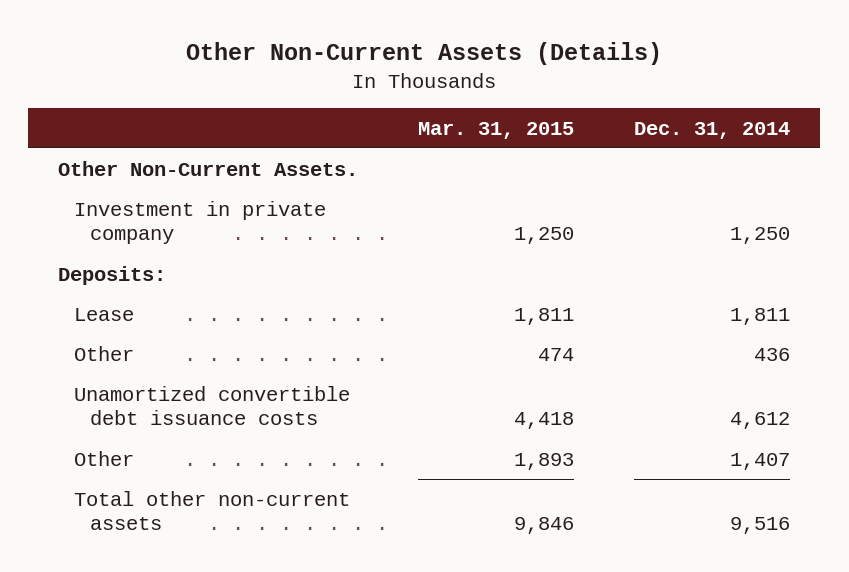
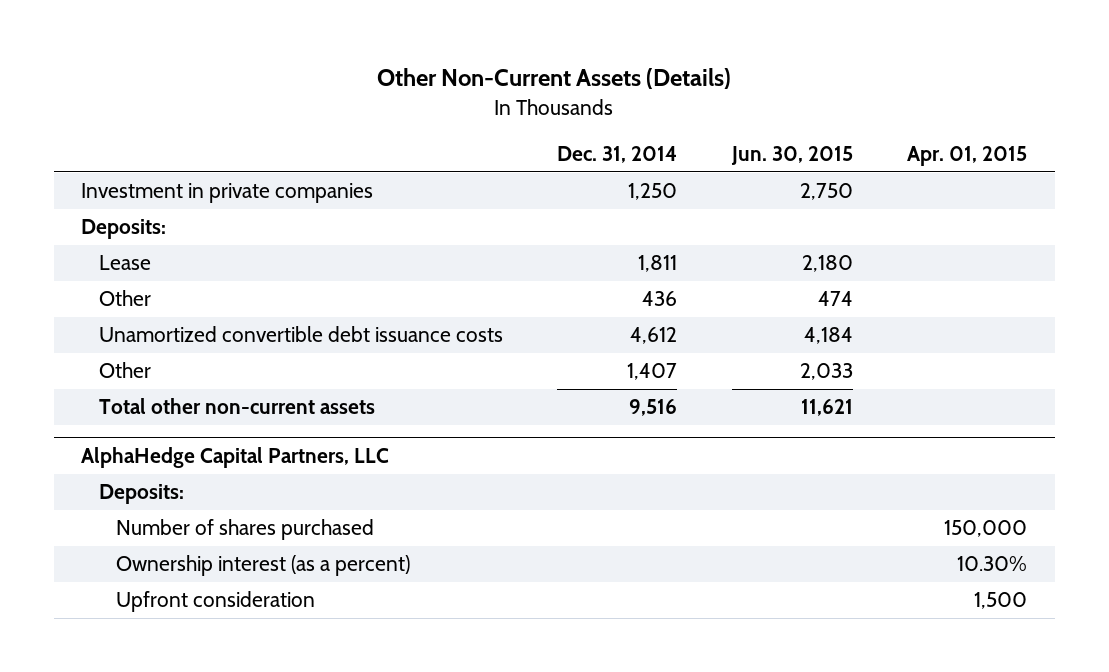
[418,121,575,139] Mar. 31, 2015 -> none
none -> [730,145,853,165] Jun. 30, 2015
none -> [907,145,1028,166] Apr. 01, 2015
[58,160,359,176] Other Non-Current Assets. -> none
[74,200,327,245] Investment in private company -> [81,183,374,204] Investment in private companies
none -> [81,446,390,468] AlphaHedge Capital Partners, LLC
none -> [98,484,184,505] Deposits:
none -> [115,519,374,541] Number of shares purchased
none -> [115,555,410,577] Ownership interest (as a percent)
none -> [115,591,315,613] Upfront consideration

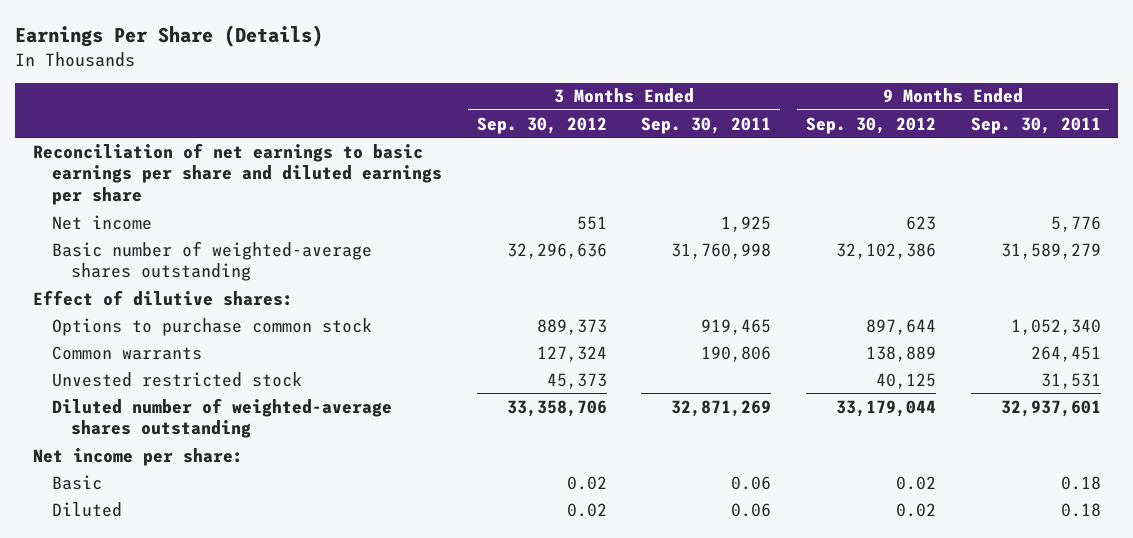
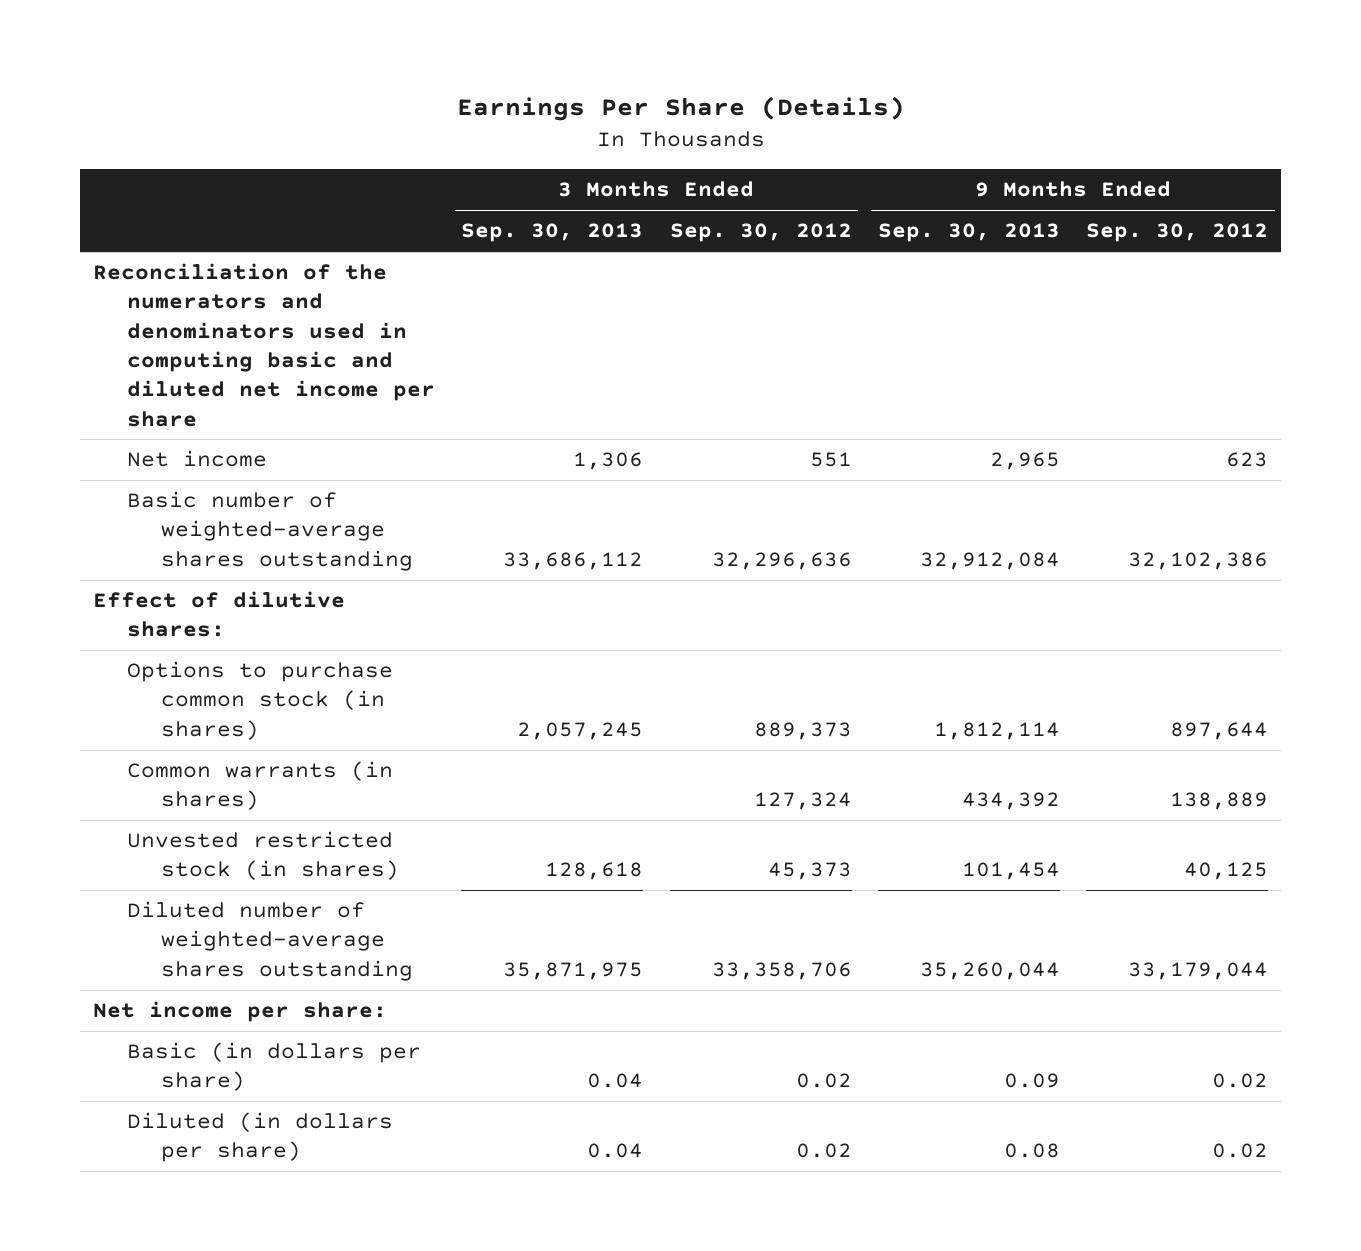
[641,116,772,134] Sep. 30, 2011 -> none
[970,116,1101,134] Sep. 30, 2011 -> none
none -> [461,223,644,243] Sep. 30, 2013
none -> [877,223,1060,243] Sep. 30, 2013
[32,142,442,206] Reconciliation of net earnings to basic earnings per share and diluted earnings per share -> [93,263,436,427] Reconciliation of the numerators and denominators used in computing basic and diluted net income per share
[51,317,372,336] Options to purchase common stock -> [127,661,394,740] Options to purchase common stock (in shares)
[51,345,202,360] Common warrants -> [127,761,394,811] Common warrants (in shares)
[51,371,302,387] Unvested restricted stock -> [127,831,399,881] Unvested restricted stock (in shares)
[51,474,102,490] Basic -> [127,1042,422,1092] Basic (in dollars per share)
[51,501,122,517] Diluted -> [127,1112,394,1163] Diluted (in dollars per share)

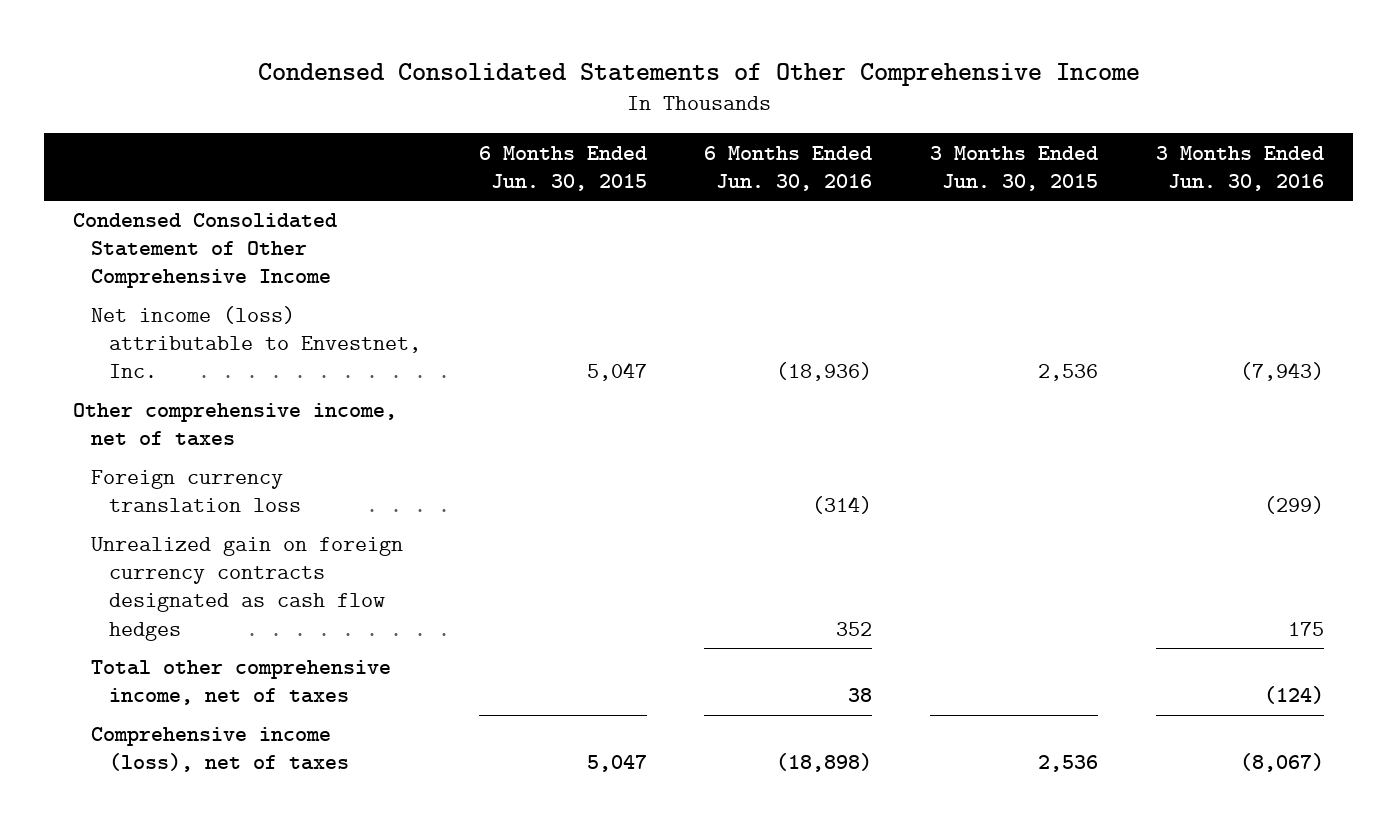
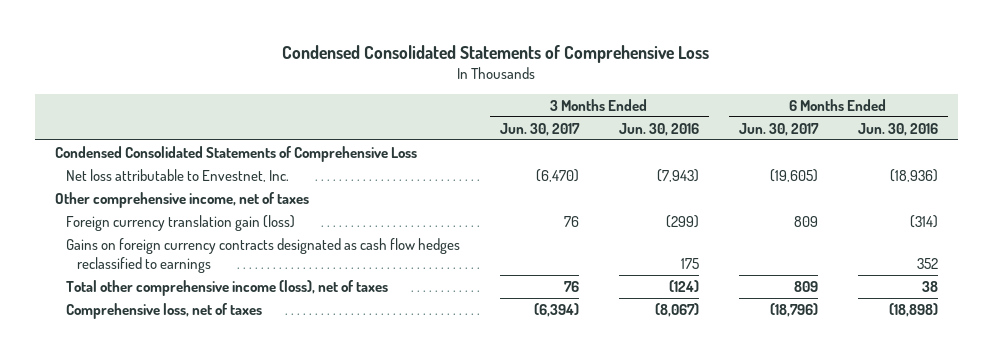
[257,62,1140,86] Condensed Consolidated Statements of Other Comprehensive Income -> [282,44,710,63] Condensed Consolidated Statements of Comprehensive Loss
[478,145,647,191] 6 Months Ended Jun. 30, 2015 -> none
[930,145,1099,191] 3 Months Ended Jun. 30, 2015 -> none
none -> [499,122,580,136] Jun. 30, 2017
none -> [738,122,819,136] Jun. 30, 2017
[73,213,338,289] Condensed Consolidated Statement of Other Comprehensive Income -> [55,145,418,162] Condensed Consolidated Statements of Comprehensive Loss
[90,306,421,379] Net income (loss) attributable to Envestnet, Inc. -> [65,168,289,182] Net loss attributable to Envestnet, Inc.
[90,470,301,513] Foreign currency translation loss -> [65,214,295,231] Foreign currency translation gain (loss)
[90,537,403,641] Unrealized gain on foreign currency contracts designated as cash flow hedges -> [65,237,460,273] Gains on foreign currency contracts designated as cash flow hedges reclassified to earnings
[90,660,391,706] Total other comprehensive income, net of taxes -> [65,279,388,296] Total other comprehensive income (loss), net of taxes
[90,727,349,773] Comprehensive income (loss), net of taxes -> [65,302,262,319] Comprehensive loss, net of taxes

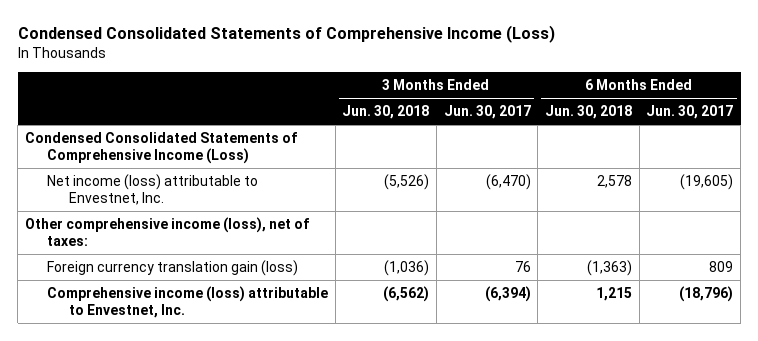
[282,44,710,63] Condensed Consolidated Statements of Comprehensive Loss -> [17,25,555,44] Condensed Consolidated Statements of Comprehensive Income (Loss)
[618,122,699,136] Jun. 30, 2016 -> none
[857,122,938,136] Jun. 30, 2016 -> none
none -> [342,105,430,120] Jun. 30, 2018
none -> [544,105,632,120] Jun. 30, 2018
[55,145,418,162] Condensed Consolidated Statements of Comprehensive Loss -> [24,132,297,165] Condensed Consolidated Statements of Comprehensive Income (Loss)
[65,168,289,182] Net loss attributable to Envestnet, Inc. -> [46,174,258,206] Net income (loss) attributable to Envestnet, Inc.
[55,191,310,208] Other comprehensive income, net of taxes -> [24,217,309,247] Other comprehensive income (loss), net of taxes:
[65,237,460,273] Gains on foreign currency contracts designated as cash flow hedges reclassified to earnings -> none
[65,279,388,296] Total other comprehensive income (loss), net of taxes -> none
[65,302,262,319] Comprehensive loss, net of taxes -> [46,286,328,319] Comprehensive income (loss) attributable to Envestnet, Inc.

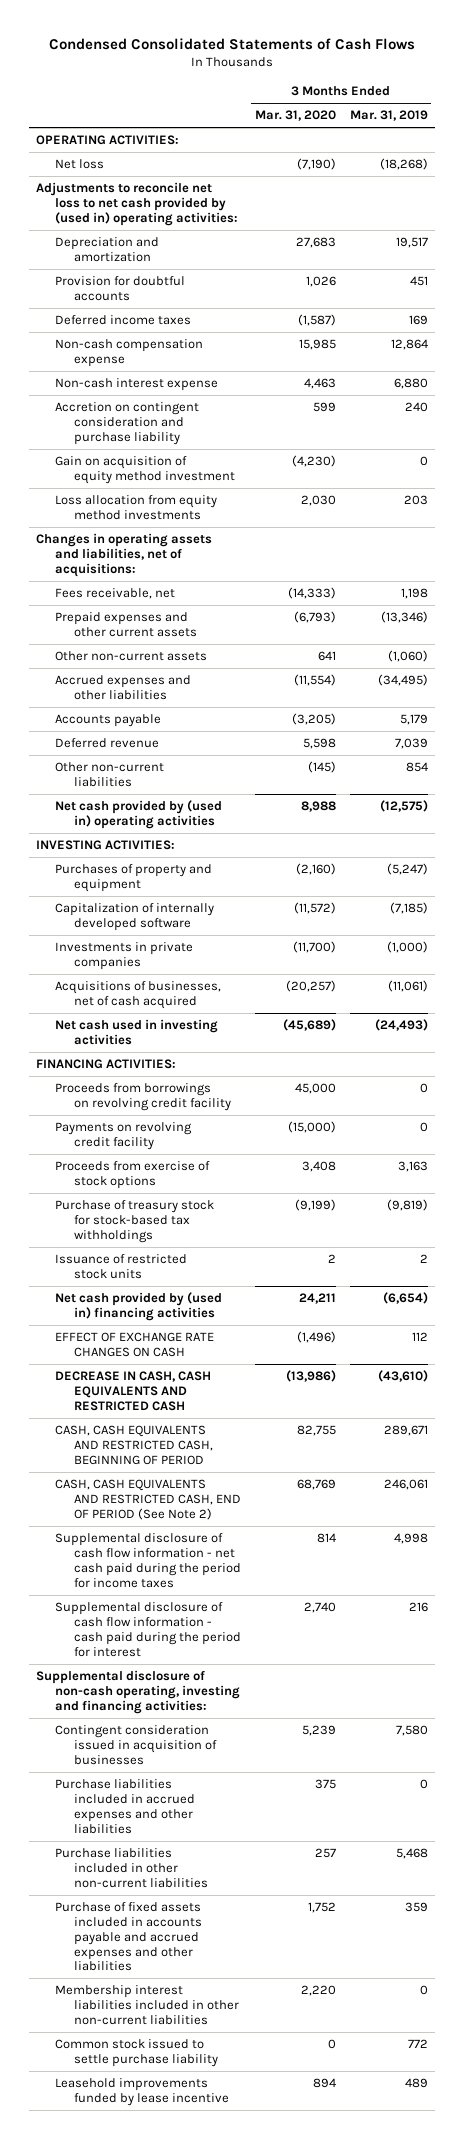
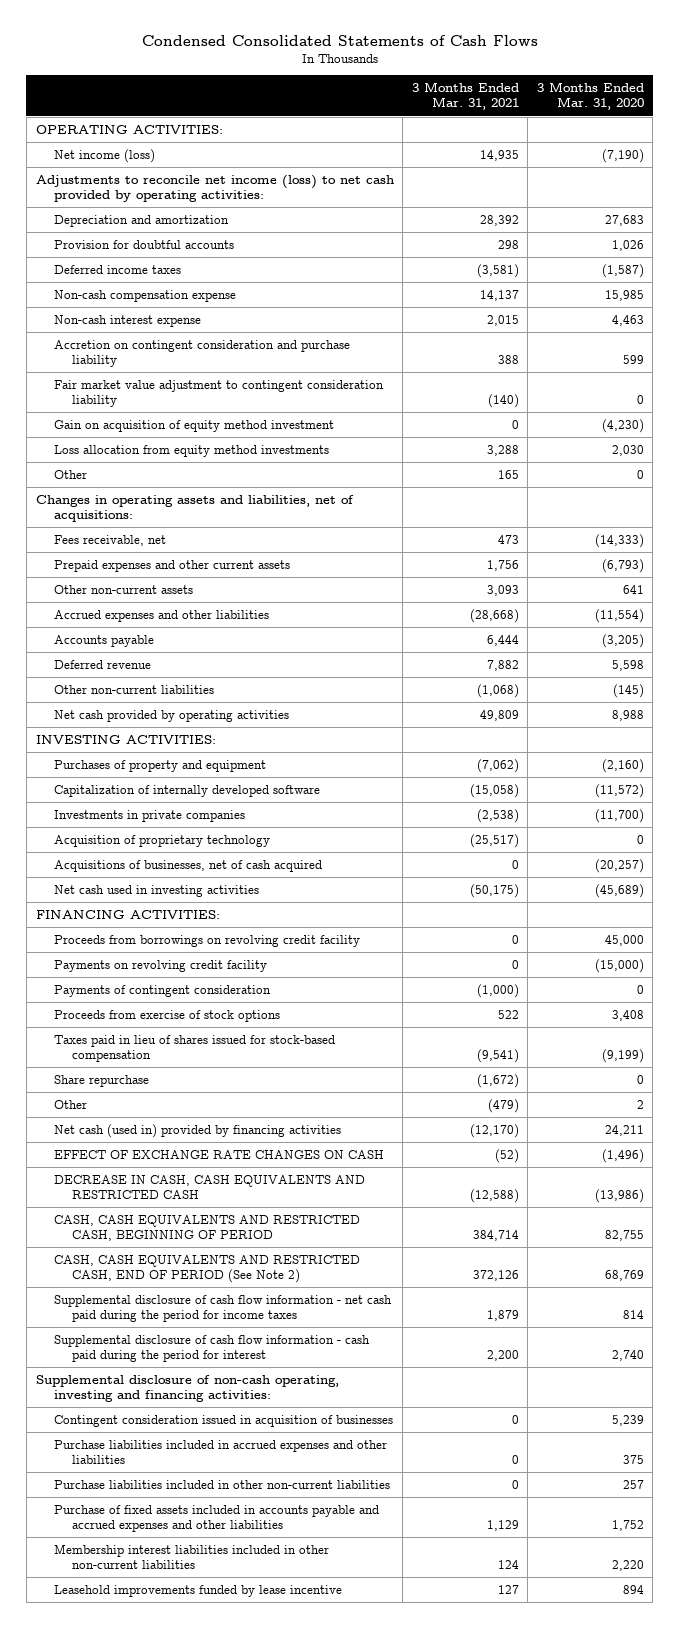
[349,110,428,122] Mar. 31, 2019 -> none
none -> [411,82,519,111] 3 Months Ended Mar. 31, 2021
[54,159,104,170] Net loss -> [53,148,155,163] Net income (loss)
[35,182,238,226] Adjustments to reconcile net loss to net cash provided by (used in) operating activities: -> [35,174,394,203] Adjustments to reconcile net income (loss) to net cash provided by operating activities:
none -> [53,379,384,408] Fair market value adjustment to contingent consideration liability
none -> [53,469,87,479] Other
[54,800,222,829] Net cash provided by (used in) operating activities -> [53,709,289,722] Net cash provided by operating activities
none -> [53,834,270,847] Acquisition of proprietary technology
none -> [53,984,271,997] Payments of contingent consideration
[54,1254,187,1279] Issuance of restricted stock units -> none
[54,1200,214,1243] Purchase of treasury stock for stock-based tax withholdings -> [53,1034,335,1063] Taxes paid in lieu of shares issued for stock-based compensation
none -> [53,1074,149,1087] Share repurchase
none -> [53,1099,87,1109] Other
[54,1292,222,1321] Net cash provided by (used in) financing activities -> [53,1123,341,1138] Net cash (used in) provided by financing activities
[54,2039,218,2067] Common stock issued to settle purchase liability -> none

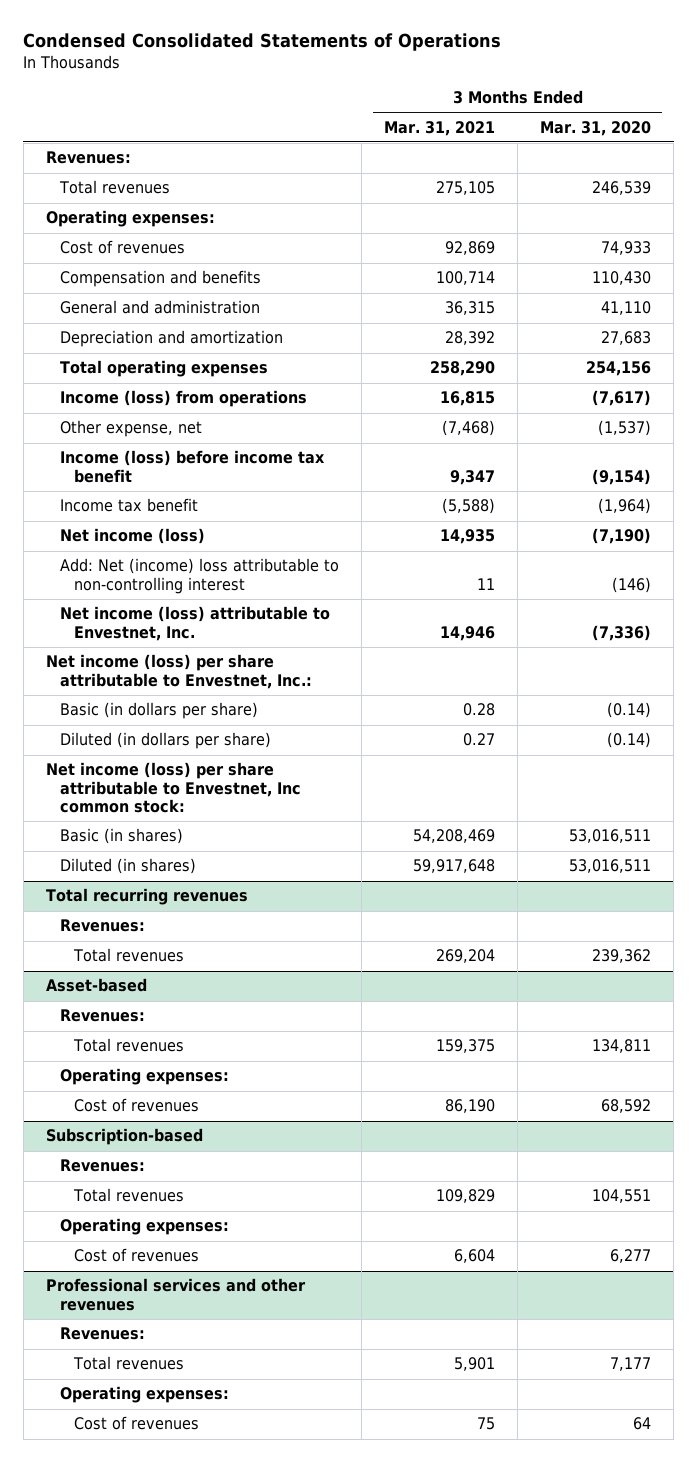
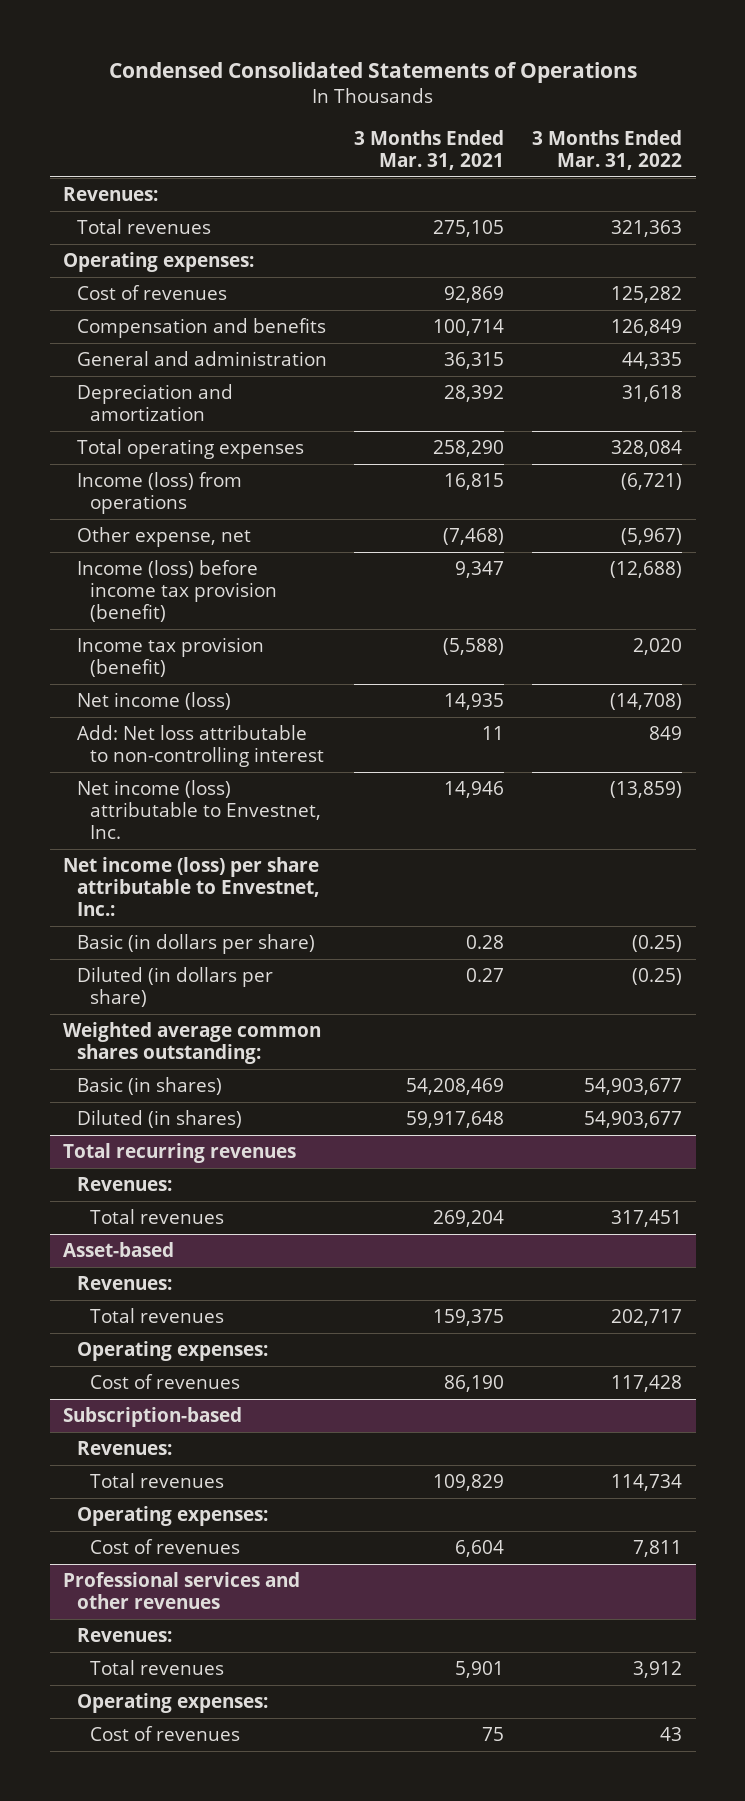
[540,120,652,136] Mar. 31, 2020 -> none
none -> [531,129,682,170] 3 Months Ended Mar. 31, 2022
[59,450,325,483] Income (loss) before income tax benefit -> [76,560,277,622] Income (loss) before income tax provision (benefit)
[59,498,198,513] Income tax benefit -> [76,637,264,678] Income tax provision (benefit)
[59,558,339,594] Add: Net (income) loss attributable to non-controlling interest -> [76,725,324,768] Add: Net loss attributable to non-controlling interest
[45,762,301,813] Net income (loss) per share attributable to Envestnet, Inc common stock: -> [63,1022,322,1065] Weighted average common shares outstanding:

